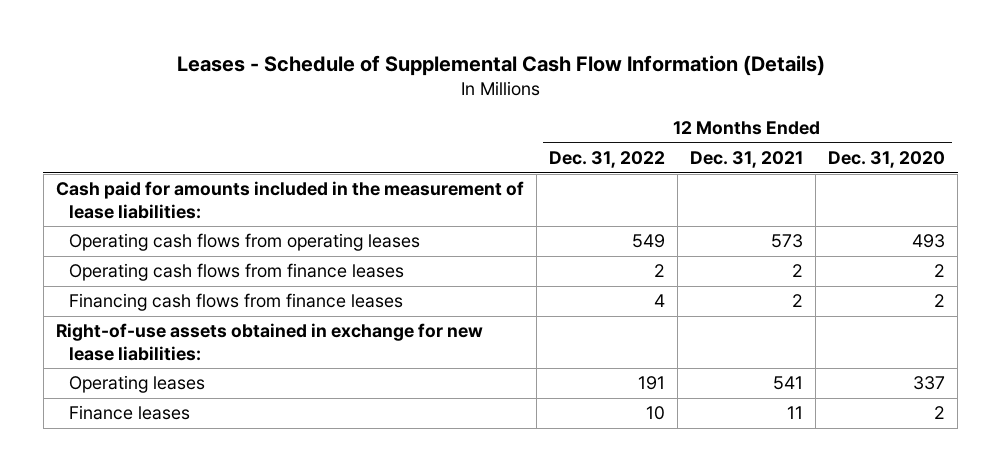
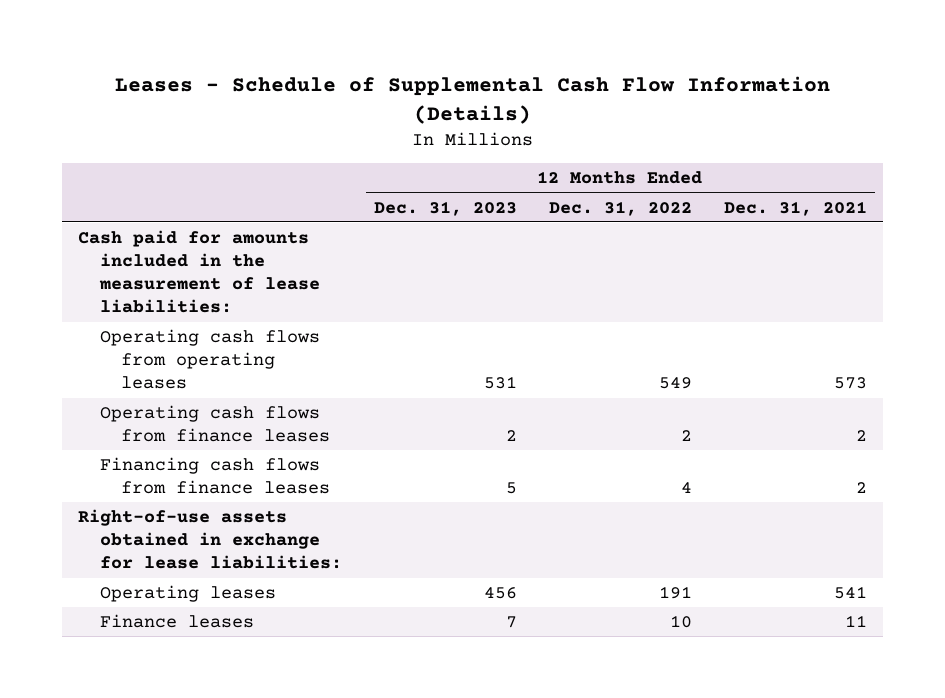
[828,150,946,168] Dec. 31, 2020 -> none
none -> [373,200,517,216] Dec. 31, 2023
[55,323,483,361] Right-of-use assets obtained in exchange for new lease liabilities: -> [78,509,342,570] Right-of-use assets obtained in exchange for lease liabilities:

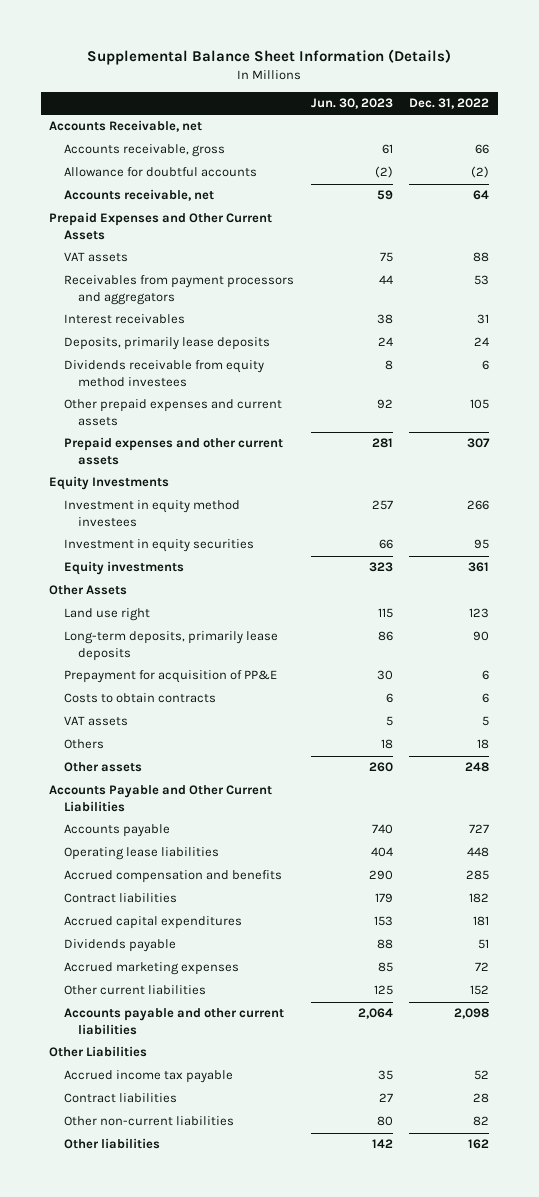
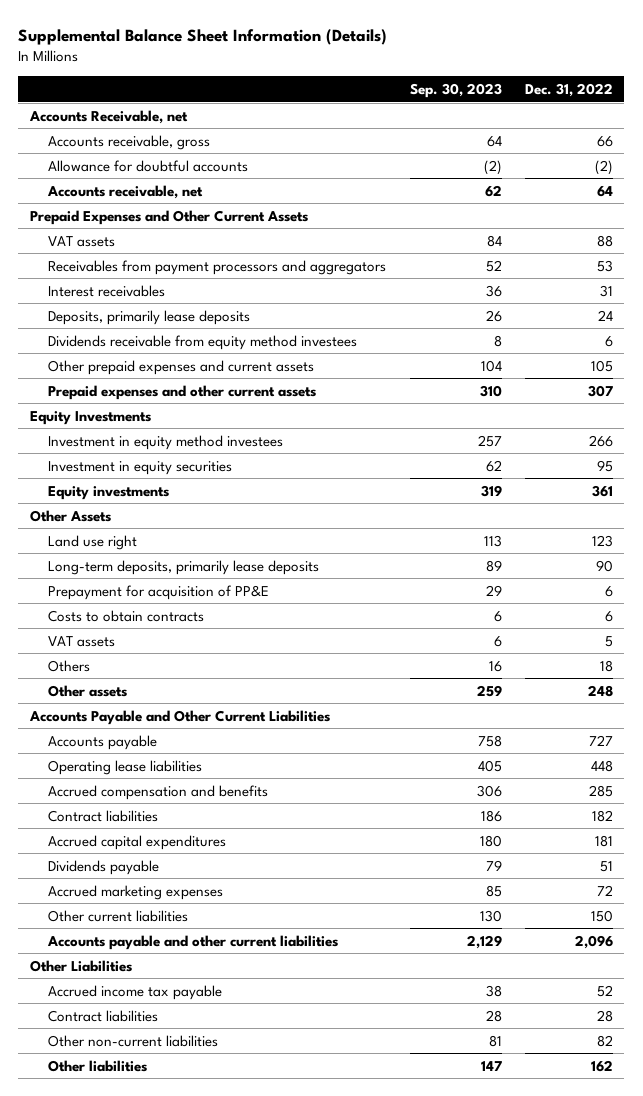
[310,98,393,110] Jun. 30, 2023 -> none
none -> [409,82,502,98] Sep. 30, 2023
[470,985,490,996] 152 -> [590,909,613,922] 150
[454,1008,490,1020] 2,098 -> [574,934,613,949] 2,096

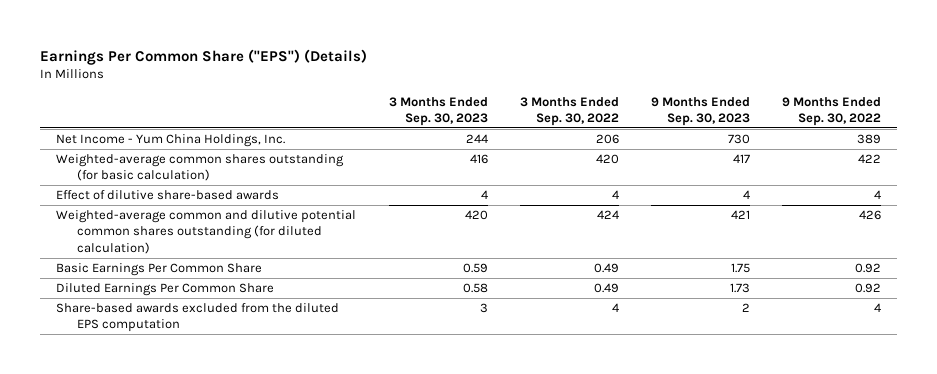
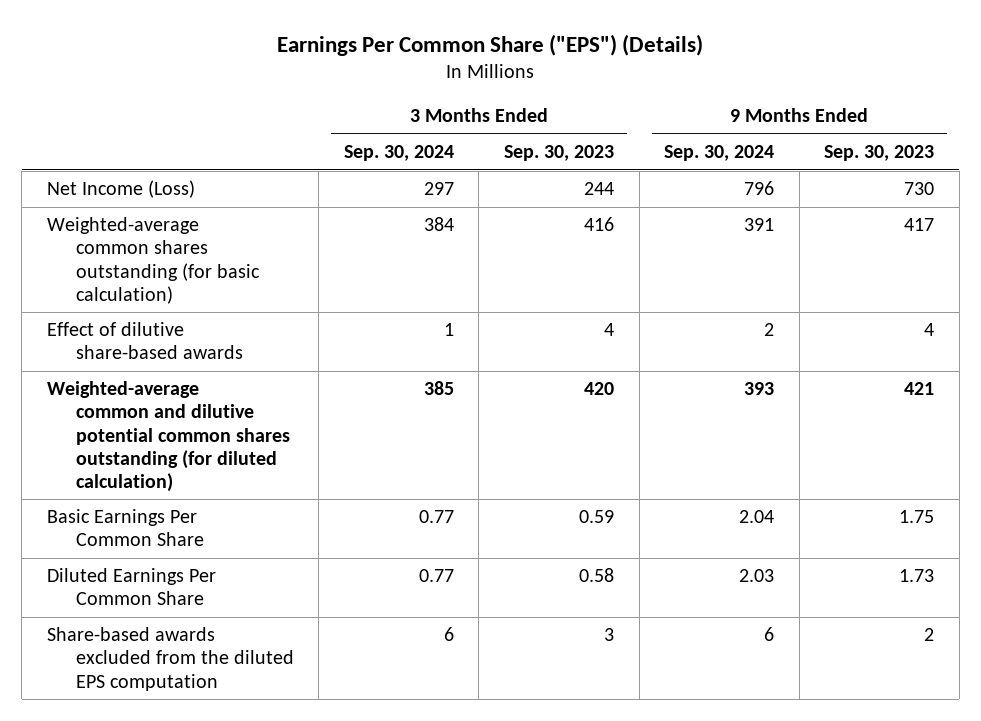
[519,96,619,126] 3 Months Ended Sep. 30, 2022 -> none
[781,96,881,126] 9 Months Ended Sep. 30, 2022 -> none
none -> [343,144,454,161] Sep. 30, 2024
none -> [664,144,775,161] Sep. 30, 2024
[56,134,286,148] Net Income - Yum China Holdings, Inc. -> [46,180,195,199] Net Income (Loss)

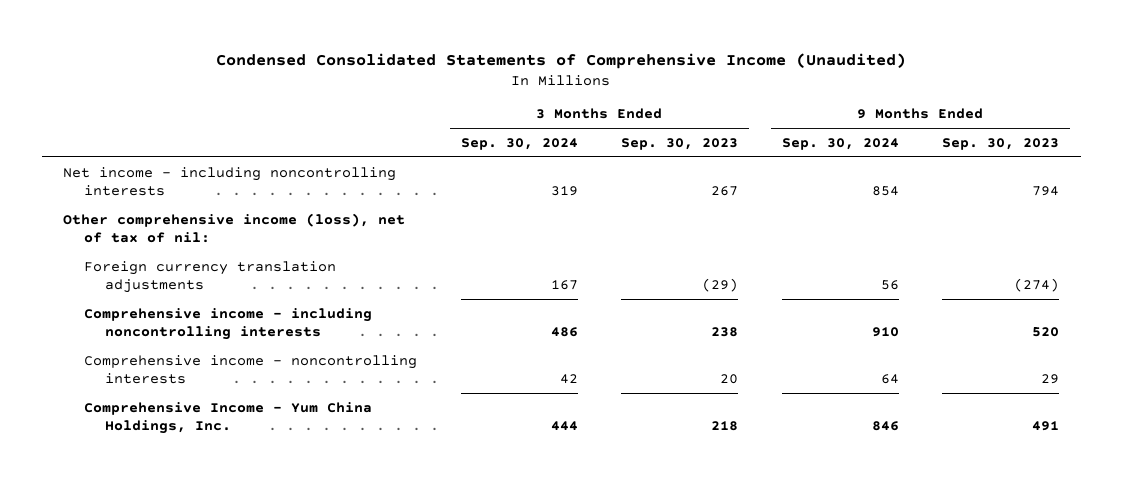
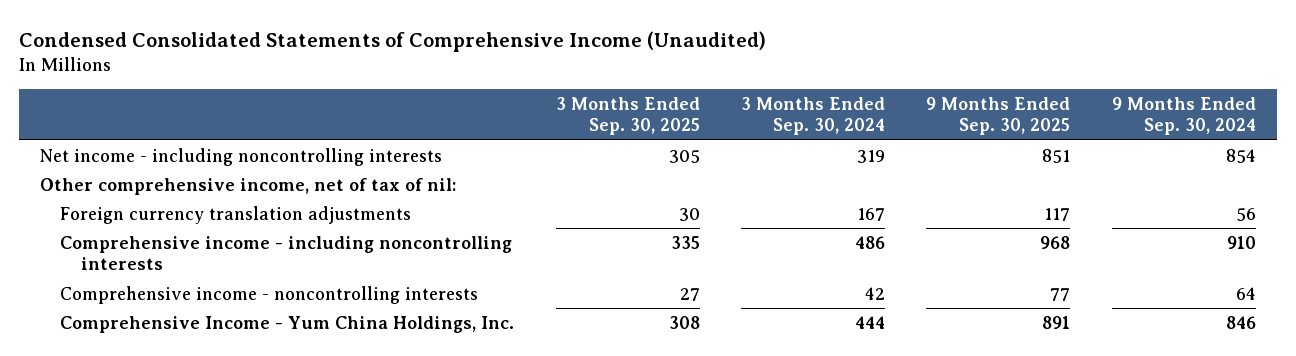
[621,137,739,150] Sep. 30, 2023 -> none
[942,137,1060,150] Sep. 30, 2023 -> none
none -> [555,96,700,136] 3 Months Ended Sep. 30, 2025
none -> [926,96,1071,136] 9 Months Ended Sep. 30, 2025
[63,212,406,244] Other comprehensive income (loss), net of tax of nil: -> [39,177,456,195] Other comprehensive income, net of tax of nil:

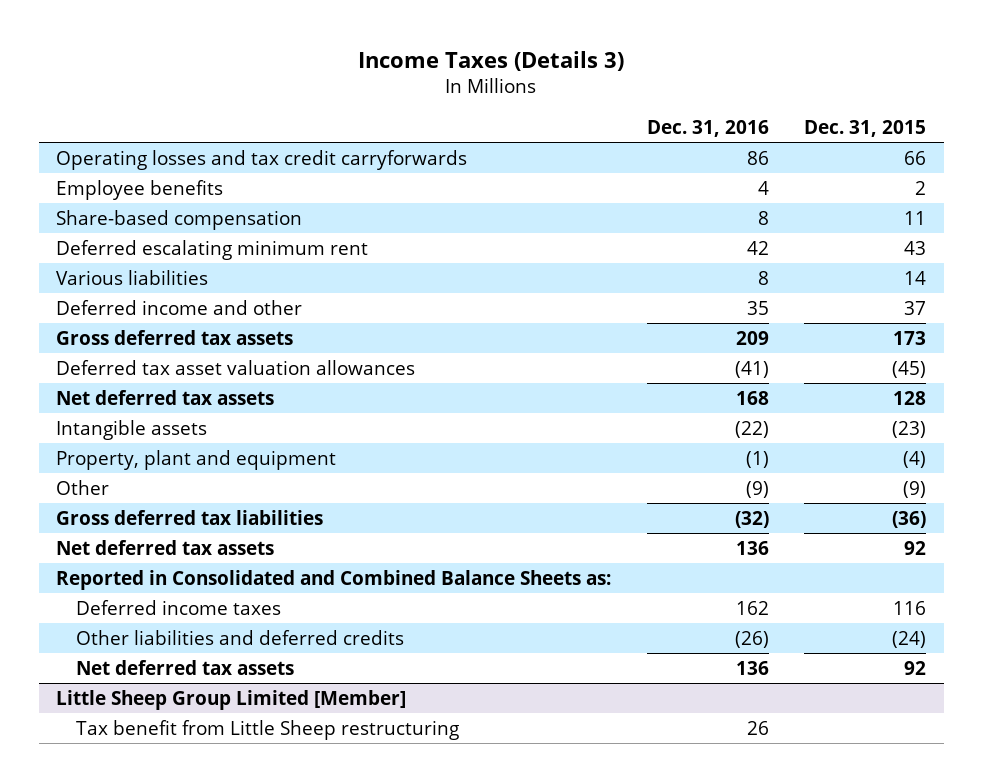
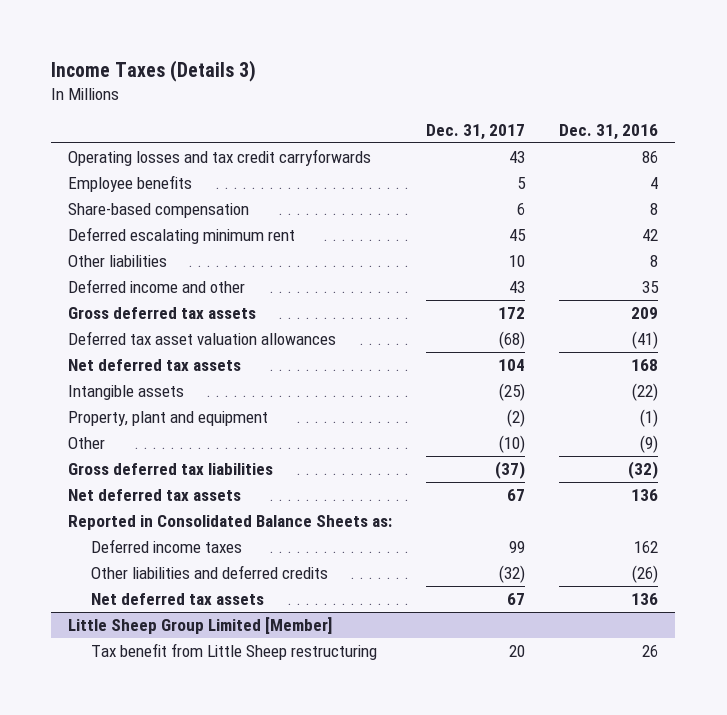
[803,119,926,137] Dec. 31, 2015 -> none
none -> [426,123,526,140] Dec. 31, 2017
[56,269,209,285] Various liabilities -> none
none -> [68,254,168,267] Other liabilities
[56,569,612,590] Reported in Consolidated and Combined Balance Sheets as: -> [68,514,393,530] Reported in Consolidated Balance Sheets as:

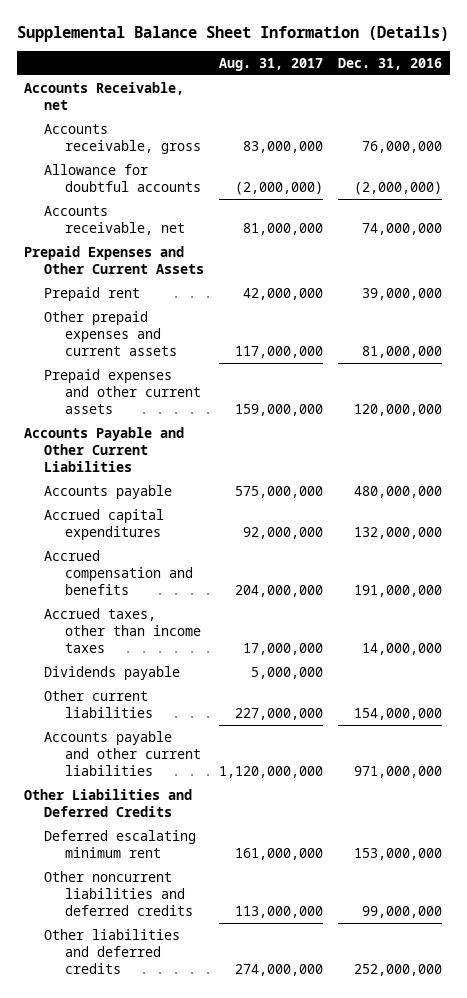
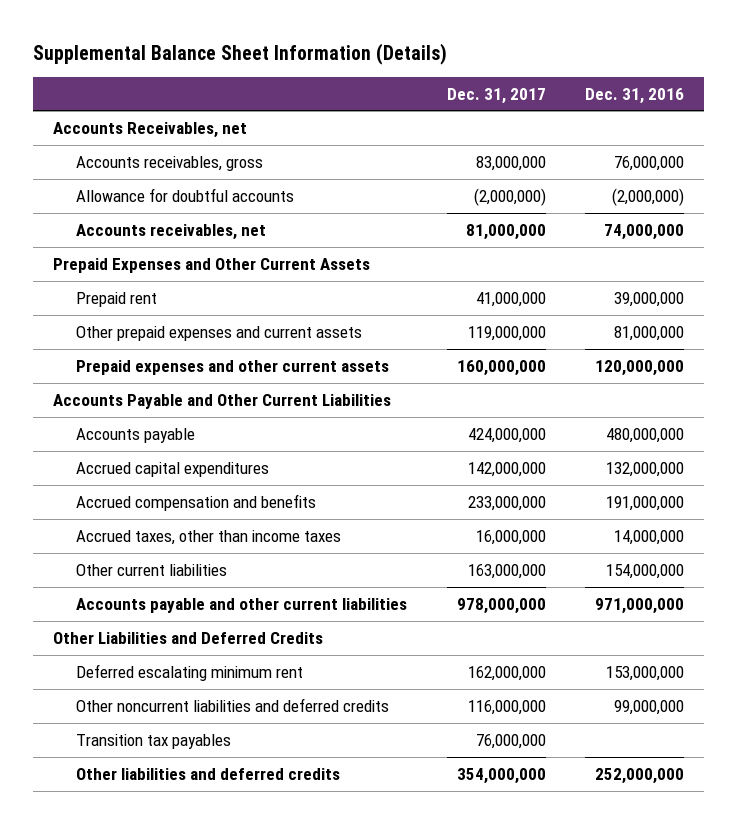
[219,57,324,71] Aug. 31, 2017 -> none
none -> [446,87,546,104] Dec. 31, 2017
[24,81,185,110] Accounts Receivable, net -> [53,121,248,138] Accounts Receivables, net
[44,123,201,154] Accounts receivable, gross -> [75,155,263,171] Accounts receivables, gross
[44,205,185,235] Accounts receivable, net -> [75,223,266,240] Accounts receivables, net
[44,665,181,680] Dividends payable -> none
none -> [75,733,231,749] Transition tax payables

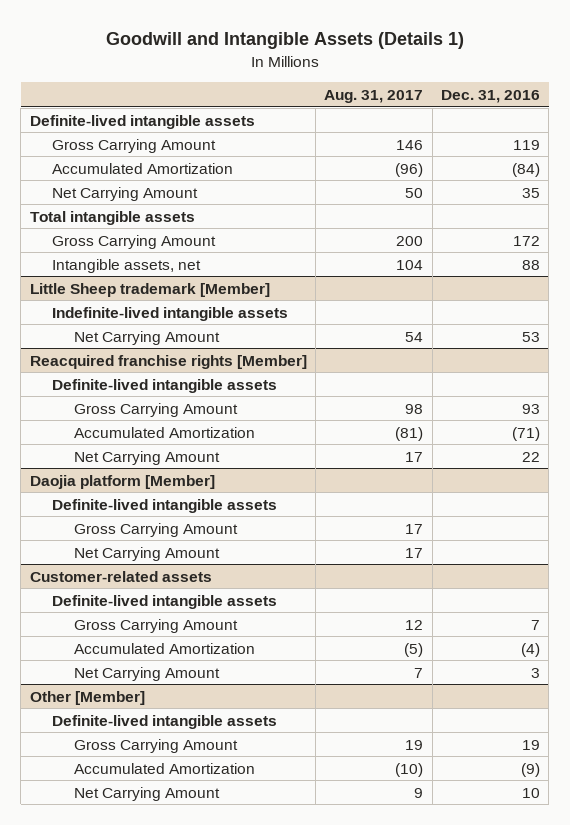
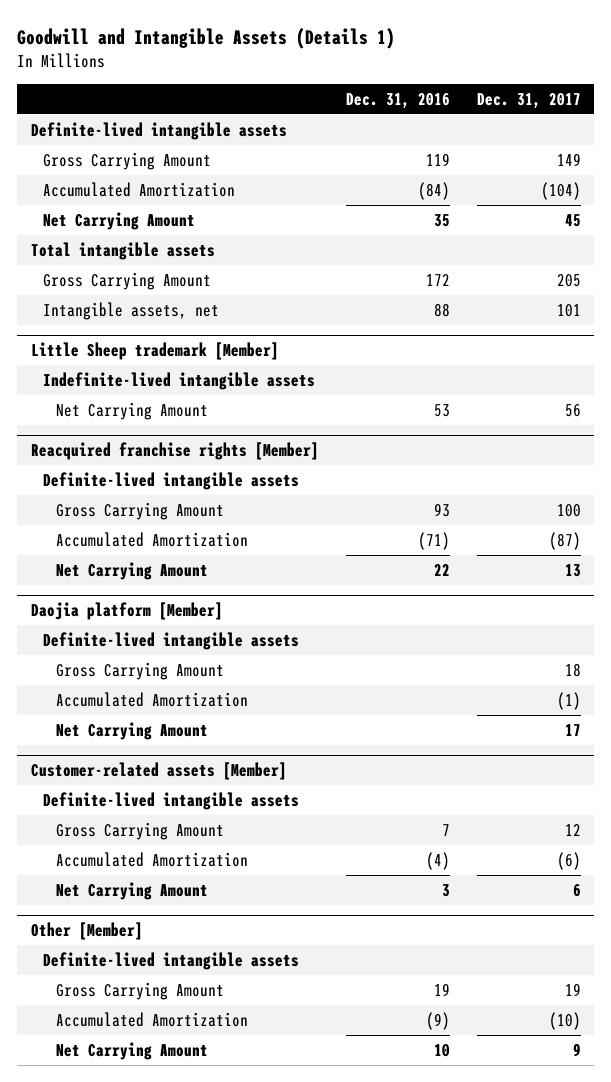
[324,89,424,103] Aug. 31, 2017 -> none
none -> [476,92,581,109] Dec. 31, 2017
none -> [56,691,249,707] Accumulated Amortization
[29,570,212,582] Customer-related assets -> [30,762,287,781] Customer-related assets [Member]

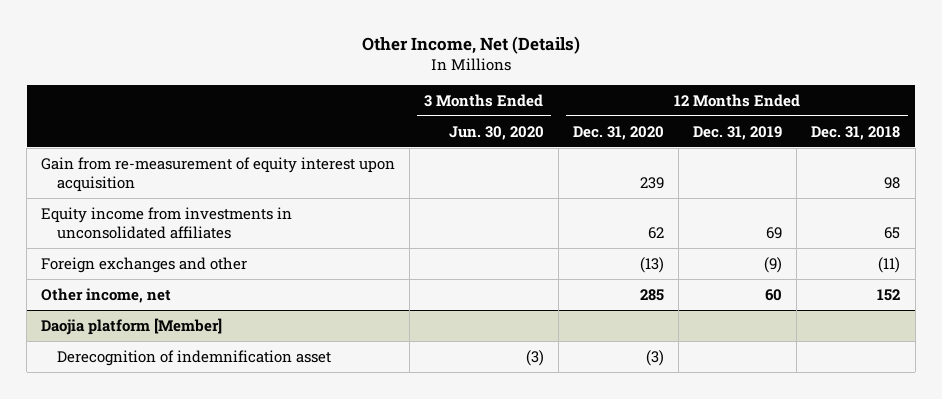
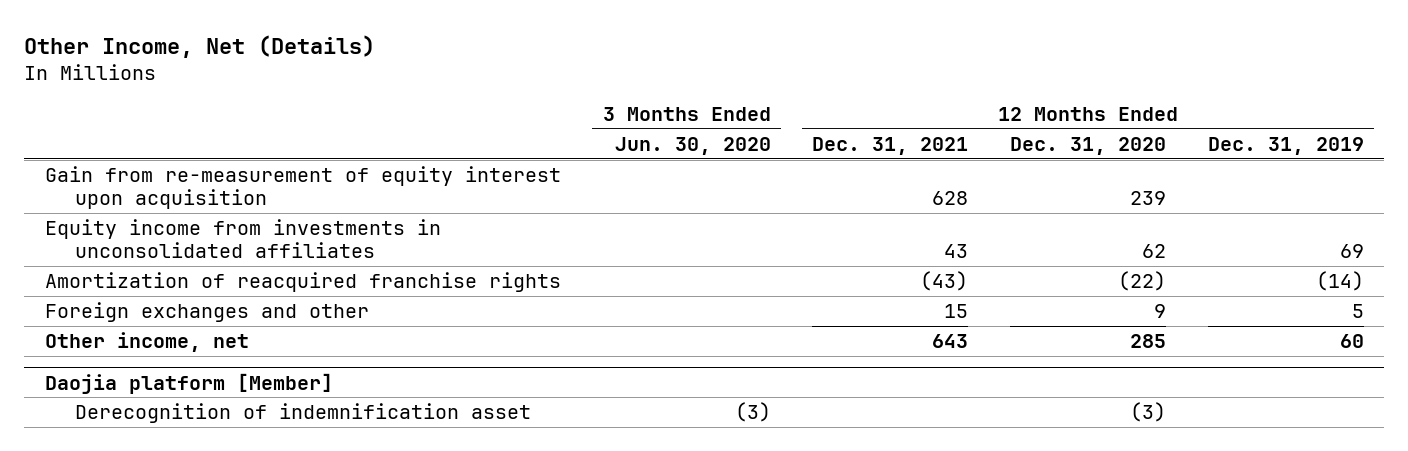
[811,125,901,140] Dec. 31, 2018 -> none
none -> [812,136,969,155] Dec. 31, 2021
none -> [44,271,561,292] Amortization of reacquired franchise rights
[639,256,664,273] (13) -> [1153,303,1166,318] 9
[764,256,783,273] (9) -> [1351,303,1364,318] 5

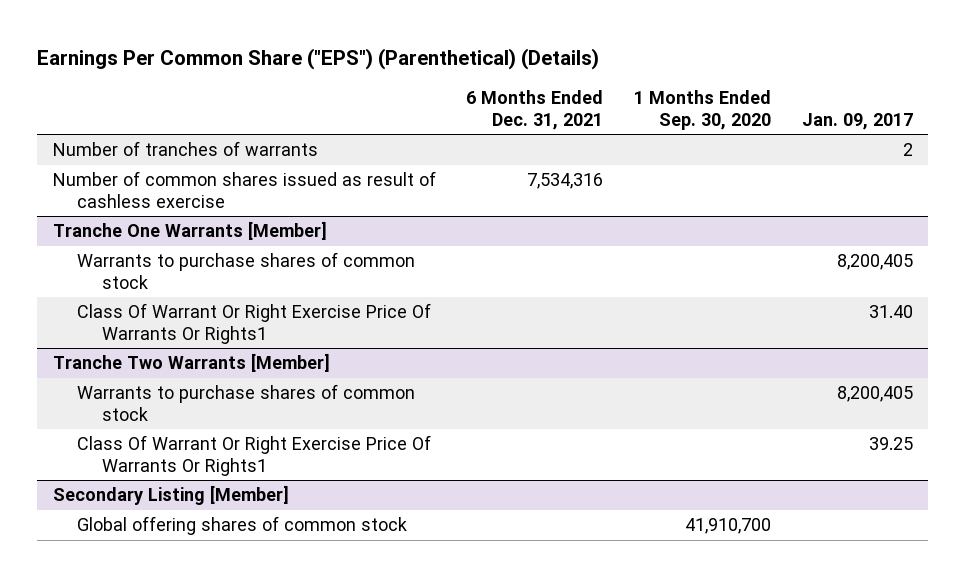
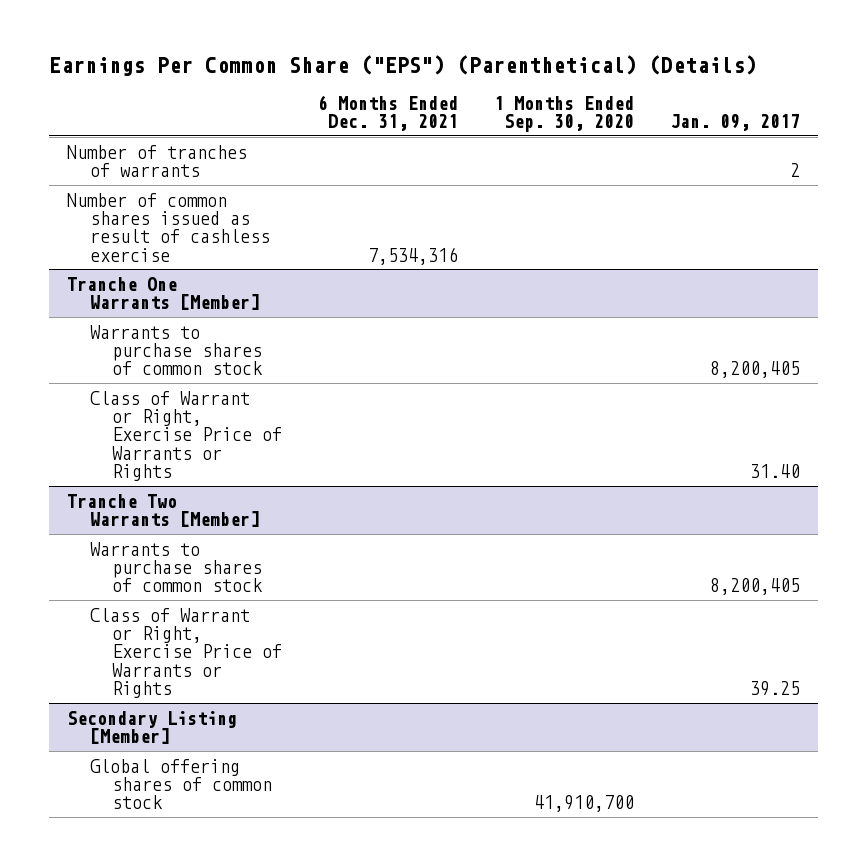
[77,303,432,344] Class Of Warrant Or Right Exercise Price Of Warrants Or Rights1 -> [89,390,283,482] Class of Warrant or Right, Exercise Price of Warrants or Rights
[77,435,432,476] Class Of Warrant Or Right Exercise Price Of Warrants Or Rights1 -> [89,607,283,699] Class of Warrant or Right, Exercise Price of Warrants or Rights

